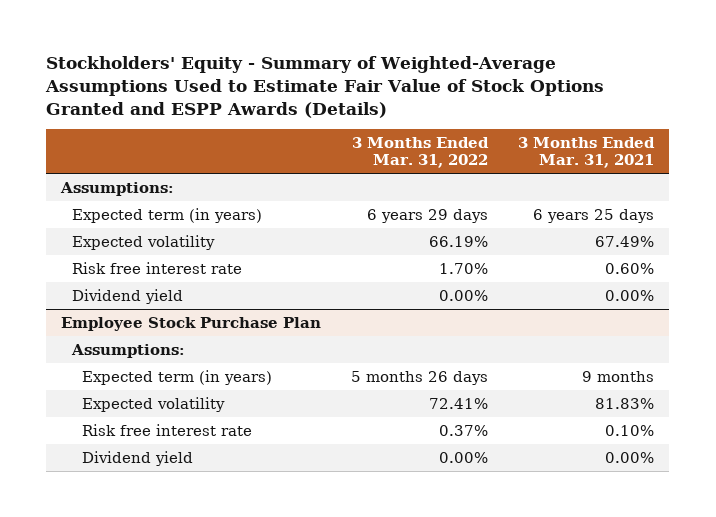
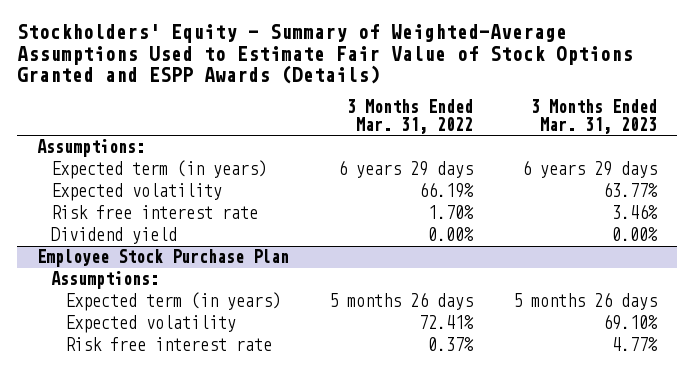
[518,137,656,169] 3 Months Ended Mar. 31, 2021 -> none
none -> [531,99,658,134] 3 Months Ended Mar. 31, 2023
[82,450,194,466] Dividend yield -> none

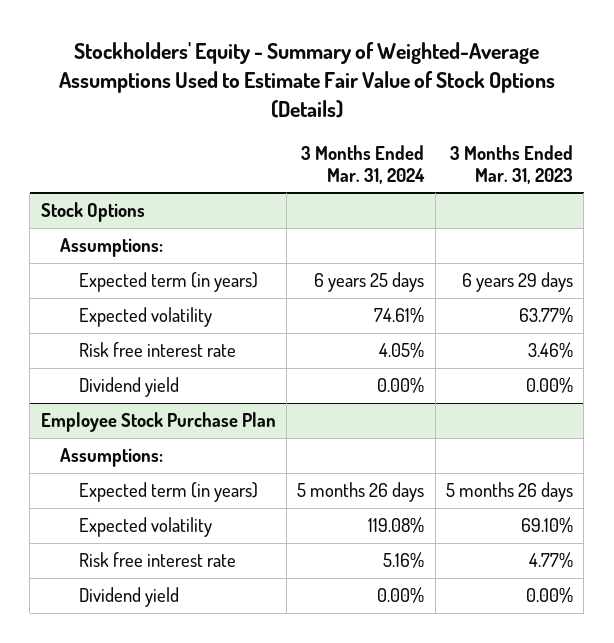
[17,23,634,85] Stockholders' Equity - Summary of Weighted-Average Assumptions Used to Estimate Fair Value of Stock Options Granted and ESPP Awards (Details) -> [58,41,555,118] Stockholders' Equity - Summary of Weighted-Average Assumptions Used to Estimate Fair Value of Stock Options (Details)
[347,99,474,134] 3 Months Ended Mar. 31, 2022 -> none
none -> [301,144,426,184] 3 Months Ended Mar. 31, 2024
none -> [40,202,145,223] Stock Options
none -> [78,587,179,608] Dividend yield

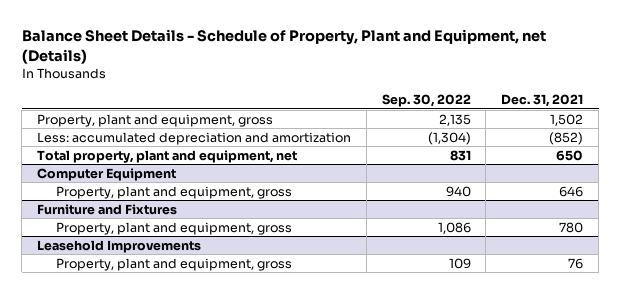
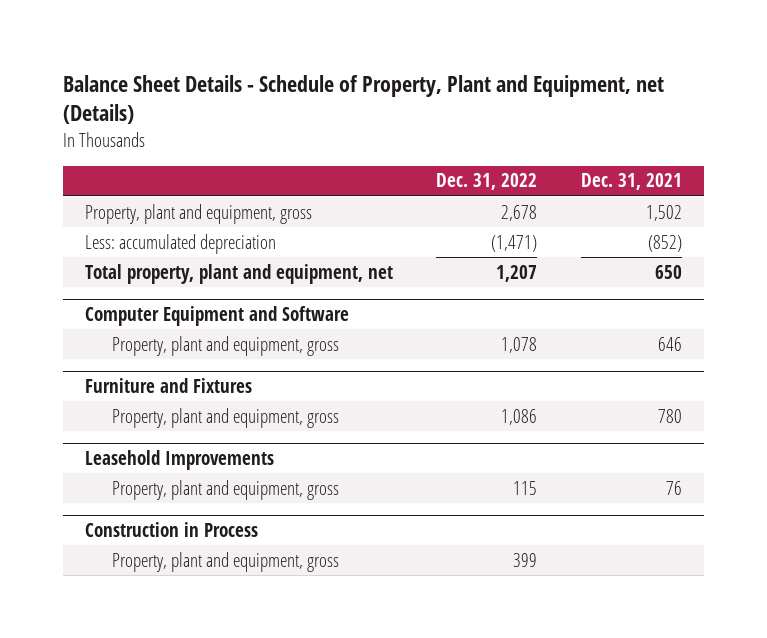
[381,94,471,108] Sep. 30, 2022 -> none
none -> [436,173,538,191] Dec. 31, 2022
[36,131,351,145] Less: accumulated depreciation and amortization -> [84,233,276,254] Less: accumulated depreciation
[36,167,176,181] Computer Equipment -> [84,306,349,327] Computer Equipment and Software
none -> [84,522,258,538] Construction in Process
none -> [111,551,339,572] Property, plant and equipment, gross

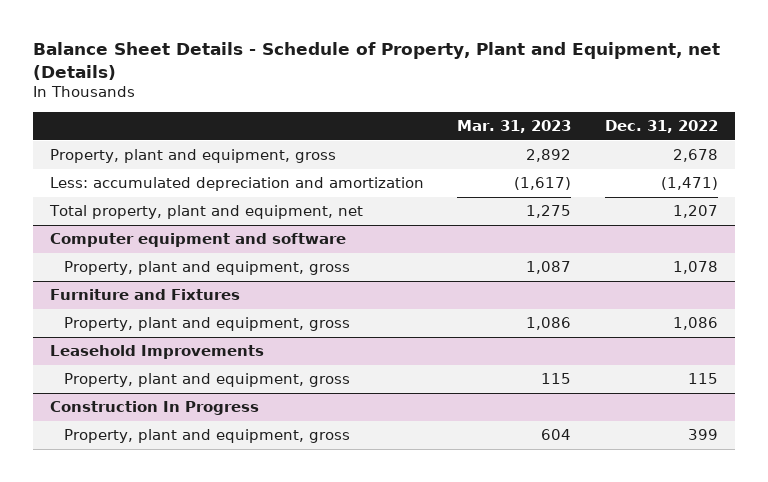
[580,173,682,191] Dec. 31, 2021 -> none
none -> [457,120,572,134] Mar. 31, 2023
[84,233,276,254] Less: accumulated depreciation -> [49,177,424,192] Less: accumulated depreciation and amortization
[84,306,349,327] Computer Equipment and Software -> [49,233,346,248] Computer equipment and software
[84,522,258,538] Construction in Process -> [49,401,259,416] Construction In Progress

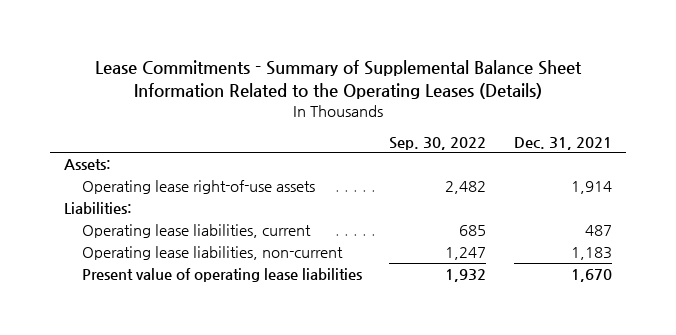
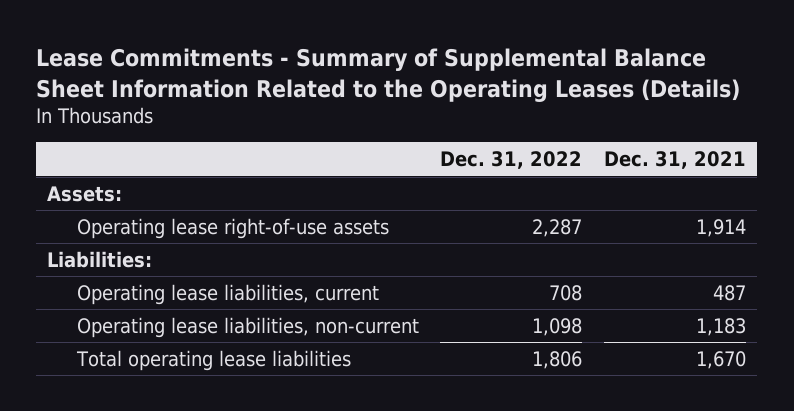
[389,136,487,150] Sep. 30, 2022 -> none
none -> [440,151,583,170] Dec. 31, 2022
[81,268,362,283] Present value of operating lease liabilities -> [75,349,351,371] Total operating lease liabilities

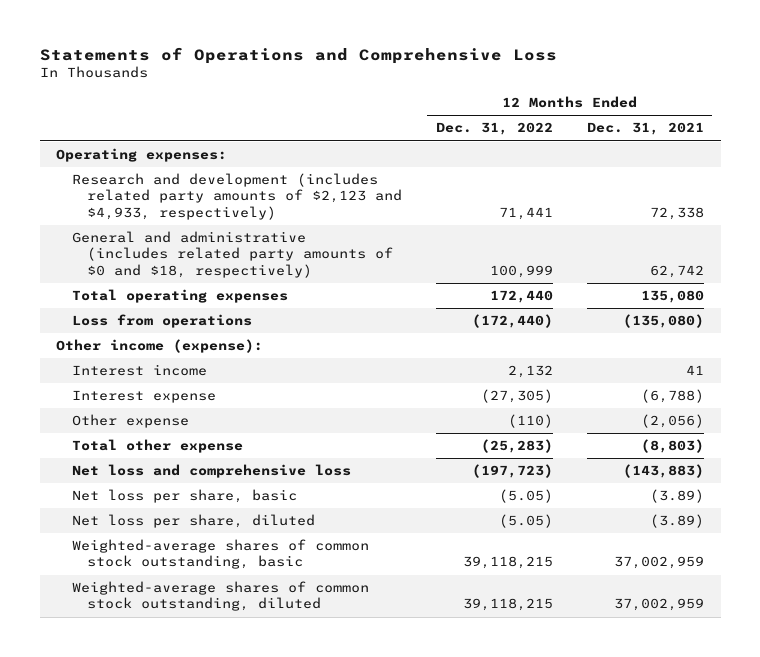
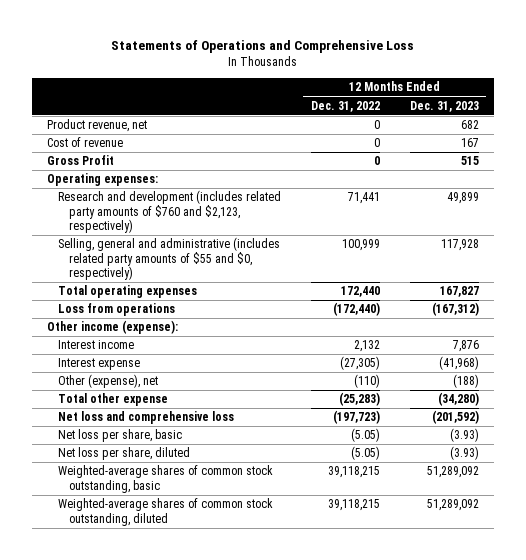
[586,122,704,136] Dec. 31, 2021 -> none
none -> [409,100,479,112] Dec. 31, 2023
none -> [46,119,147,133] Product revenue, net
none -> [46,137,123,148] Cost of revenue
none -> [46,155,114,166] Gross Profit
[71,173,402,220] Research and development (includes related party amounts of $2,123 and $4,933, respectively) -> [58,190,282,234] Research and development (includes related party amounts of $760 and $2,123, respectively)
[71,231,393,278] General and administrative (includes related party amounts of $0 and $18, respectively) -> [58,237,281,281] Selling, general and administrative (includes related party amounts of $55 and $0, respectively)
[71,414,189,429] Other expense -> [58,374,159,389] Other (expense), net

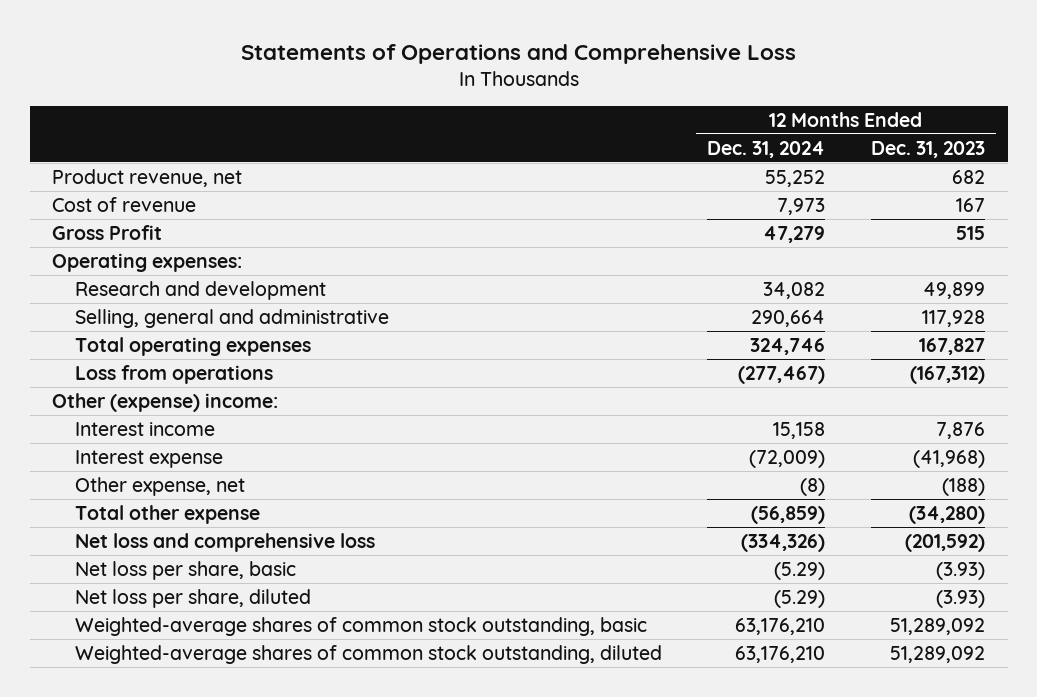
[310,100,380,112] Dec. 31, 2022 -> none
none -> [707,140,826,158] Dec. 31, 2024
[58,190,282,234] Research and development (includes related party amounts of $760 and $2,123, respectively) -> [74,280,326,300] Research and development
[58,237,281,281] Selling, general and administrative (includes related party amounts of $55 and $0, respectively) -> [74,308,389,328] Selling, general and administrative
[46,320,178,335] Other income (expense): -> [52,392,279,412] Other (expense) income:
[58,374,159,389] Other (expense), net -> [74,476,245,496] Other expense, net

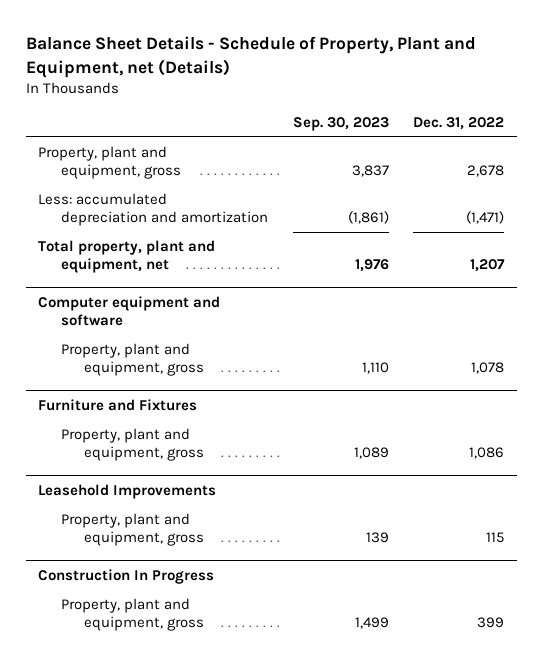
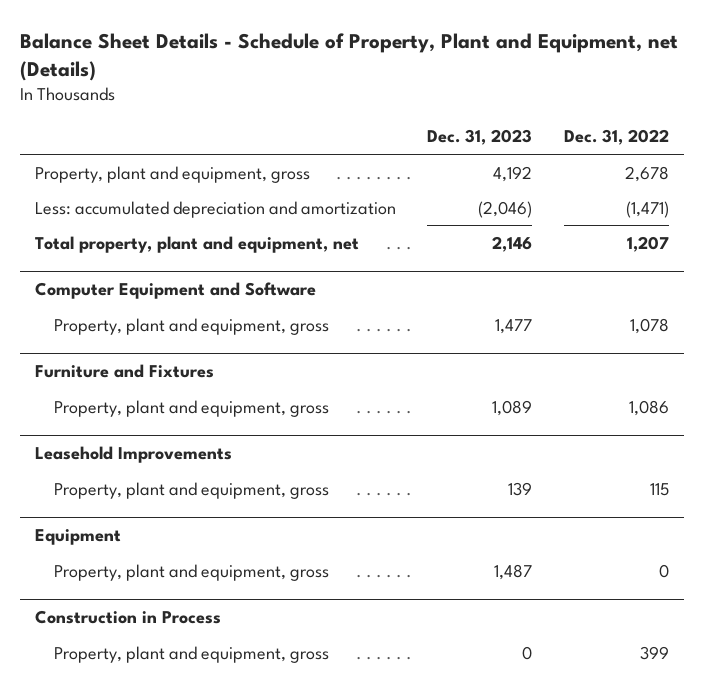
[292,117,389,132] Sep. 30, 2023 -> none
none -> [427,129,533,146] Dec. 31, 2023
[38,296,221,327] Computer equipment and software -> [35,281,317,299] Computer Equipment and Software
none -> [35,528,122,545] Equipment
none -> [54,563,330,581] Property, plant and equipment, gross
[38,569,215,585] Construction In Progress -> [35,609,222,624] Construction in Process

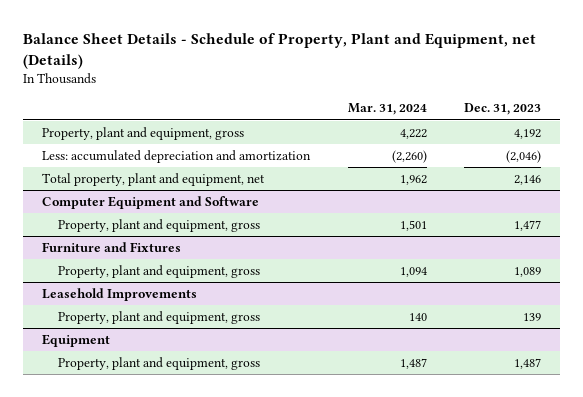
[563,129,669,146] Dec. 31, 2022 -> none
none -> [347,103,427,116] Mar. 31, 2024
[35,609,222,624] Construction in Process -> none
[54,645,330,663] Property, plant and equipment, gross -> none

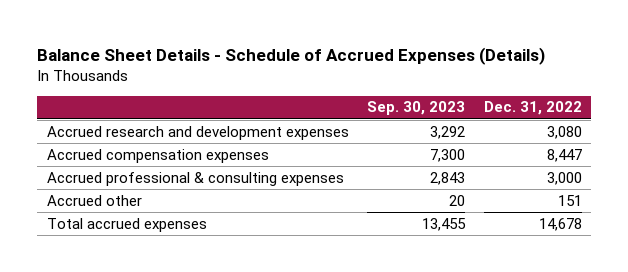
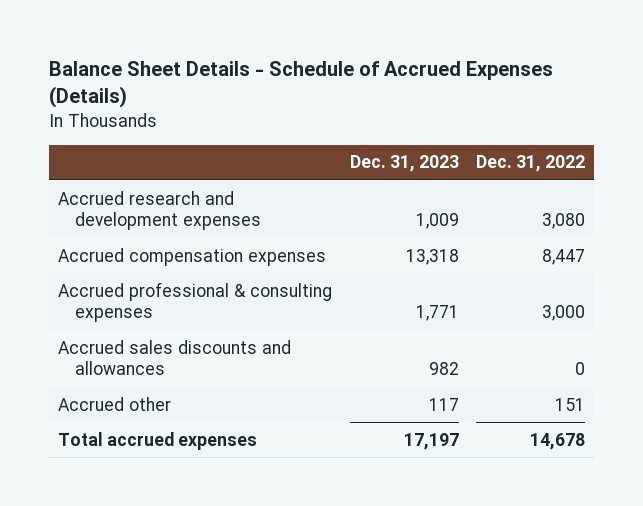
[367,101,466,116] Sep. 30, 2023 -> none
none -> [349,155,459,173] Dec. 31, 2023
none -> [57,339,291,376] Accrued sales discounts and allowances

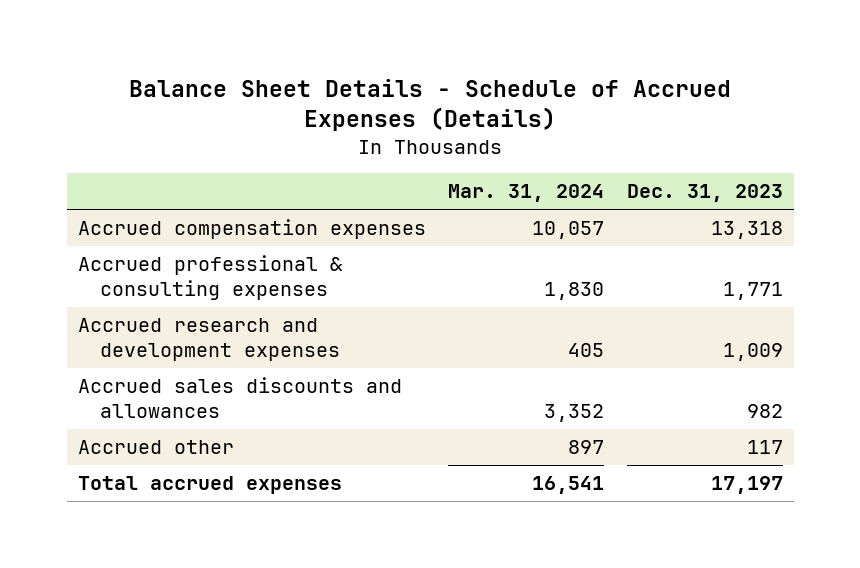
[476,155,586,173] Dec. 31, 2022 -> none
none -> [448,184,605,203] Mar. 31, 2024
[57,190,262,231] Accrued research and development expenses -> [77,318,340,361] Accrued research and development expenses

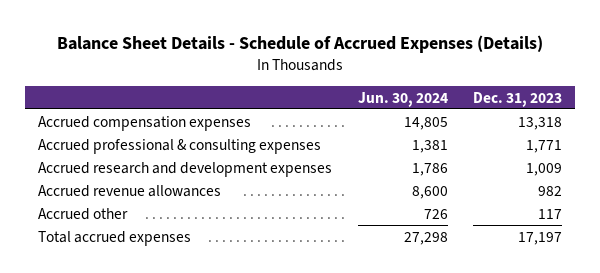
[448,184,605,203] Mar. 31, 2024 -> none
none -> [357,91,448,107] Jun. 30, 2024
[77,377,402,418] Accrued sales discounts and allowances -> [37,184,221,197] Accrued revenue allowances

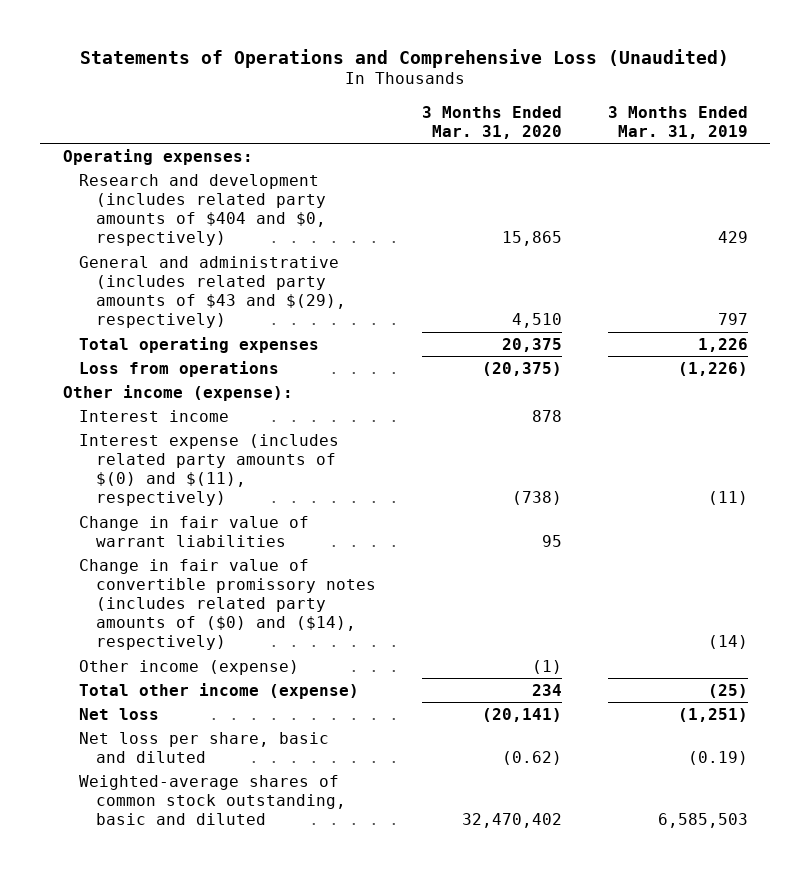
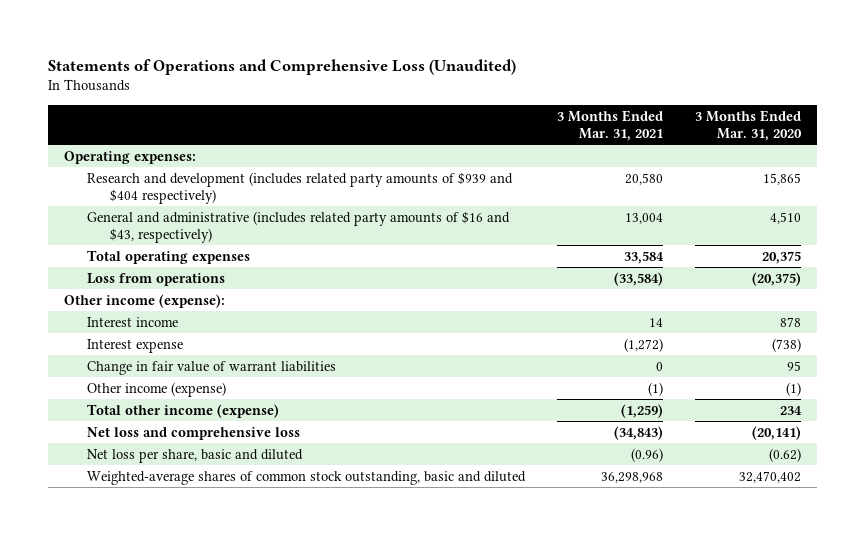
[607,105,748,139] 3 Months Ended Mar. 31, 2019 -> none
none -> [556,109,663,141] 3 Months Ended Mar. 31, 2021
[79,173,327,246] Research and development (includes related party amounts of $404 and $0, respectively) -> [87,171,514,204] Research and development (includes related party amounts of $939 and $404 respectively)
[79,255,347,328] General and administrative (includes related party amounts of $43 and $(29), respectively) -> [87,210,511,243] General and administrative (includes related party amounts of $16 and $43, respectively)
[79,433,340,506] Interest expense (includes related party amounts of $(0) and $(11), respectively) -> [87,338,184,353] Interest expense
[79,558,377,651] Change in fair value of convertible promissory notes (includes related party amounts of ($0) and ($14), respectively) -> none
[79,707,160,720] Net loss -> [87,426,301,440] Net loss and comprehensive loss

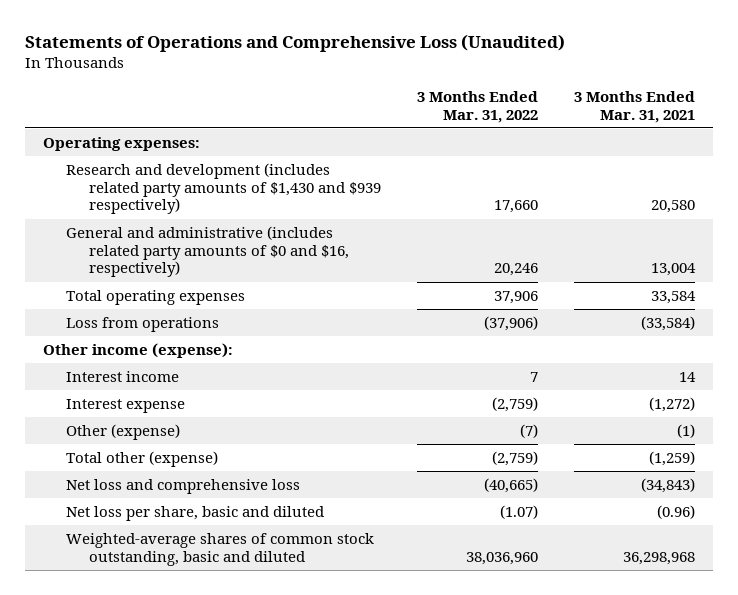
[694,109,802,141] 3 Months Ended Mar. 31, 2020 -> none
none -> [417,90,539,123] 3 Months Ended Mar. 31, 2022
[87,171,514,204] Research and development (includes related party amounts of $939 and $404 respectively) -> [66,162,382,215] Research and development (includes related party amounts of $1,430 and $939 respectively)
[87,210,511,243] General and administrative (includes related party amounts of $16 and $43, respectively) -> [66,225,350,278] General and administrative (includes related party amounts of $0 and $16, respectively)
[87,360,337,375] Change in fair value of warrant liabilities -> none
[87,381,227,397] Other income (expense) -> [66,423,181,440] Other (expense)
[87,403,280,418] Total other income (expense) -> [66,450,219,467] Total other (expense)

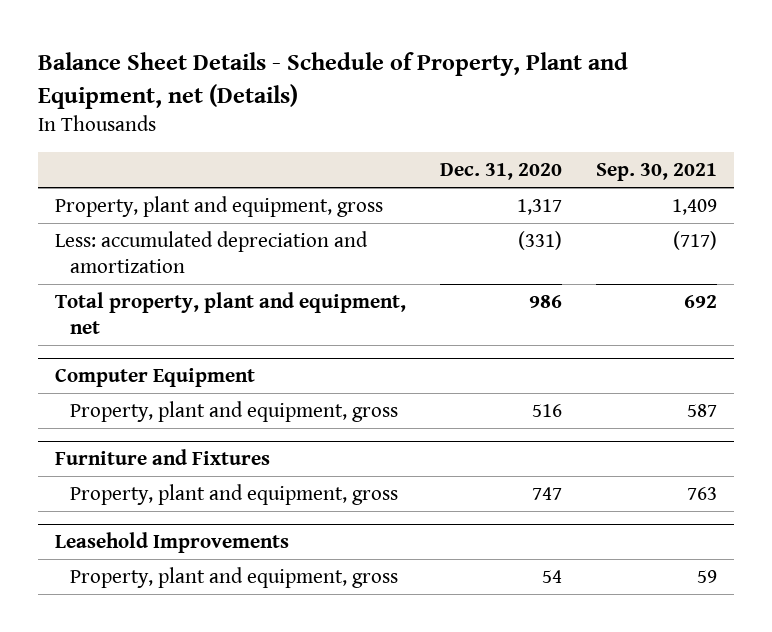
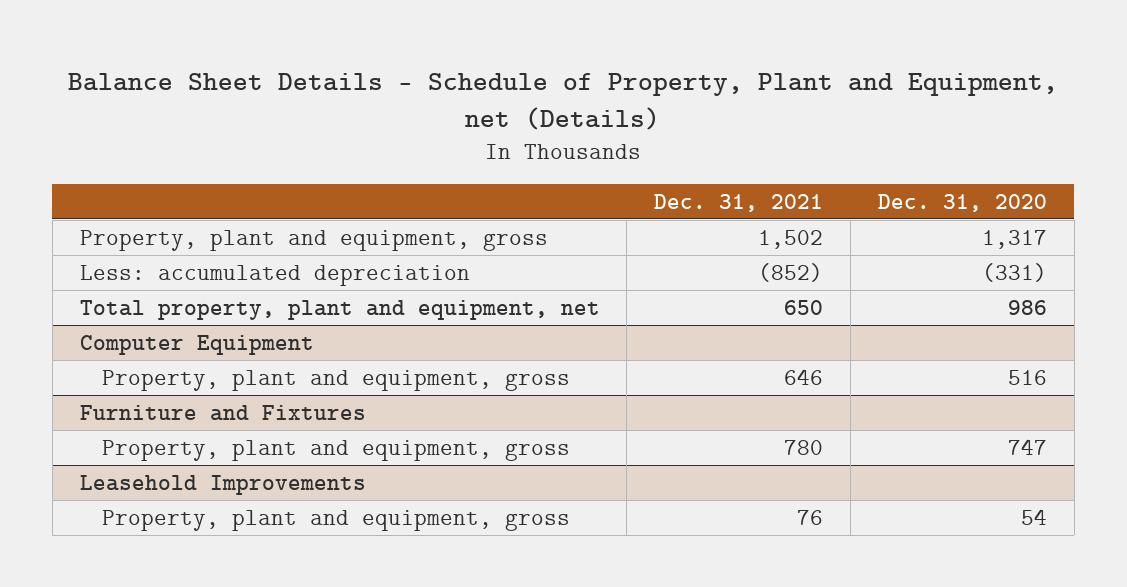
[595,163,717,182] Sep. 30, 2021 -> none
none -> [654,193,824,212] Dec. 31, 2021
[54,230,368,274] Less: accumulated depreciation and amortization -> [79,265,470,287] Less: accumulated depreciation

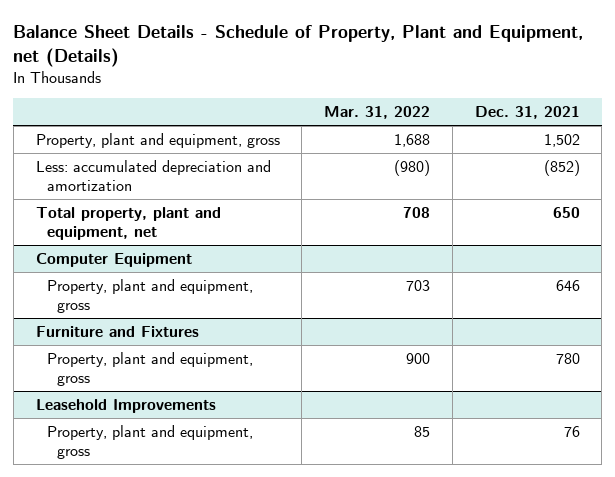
[877,193,1047,212] Dec. 31, 2020 -> none
none -> [324,106,431,120] Mar. 31, 2022
[79,265,470,287] Less: accumulated depreciation -> [35,159,271,191] Less: accumulated depreciation and amortization

